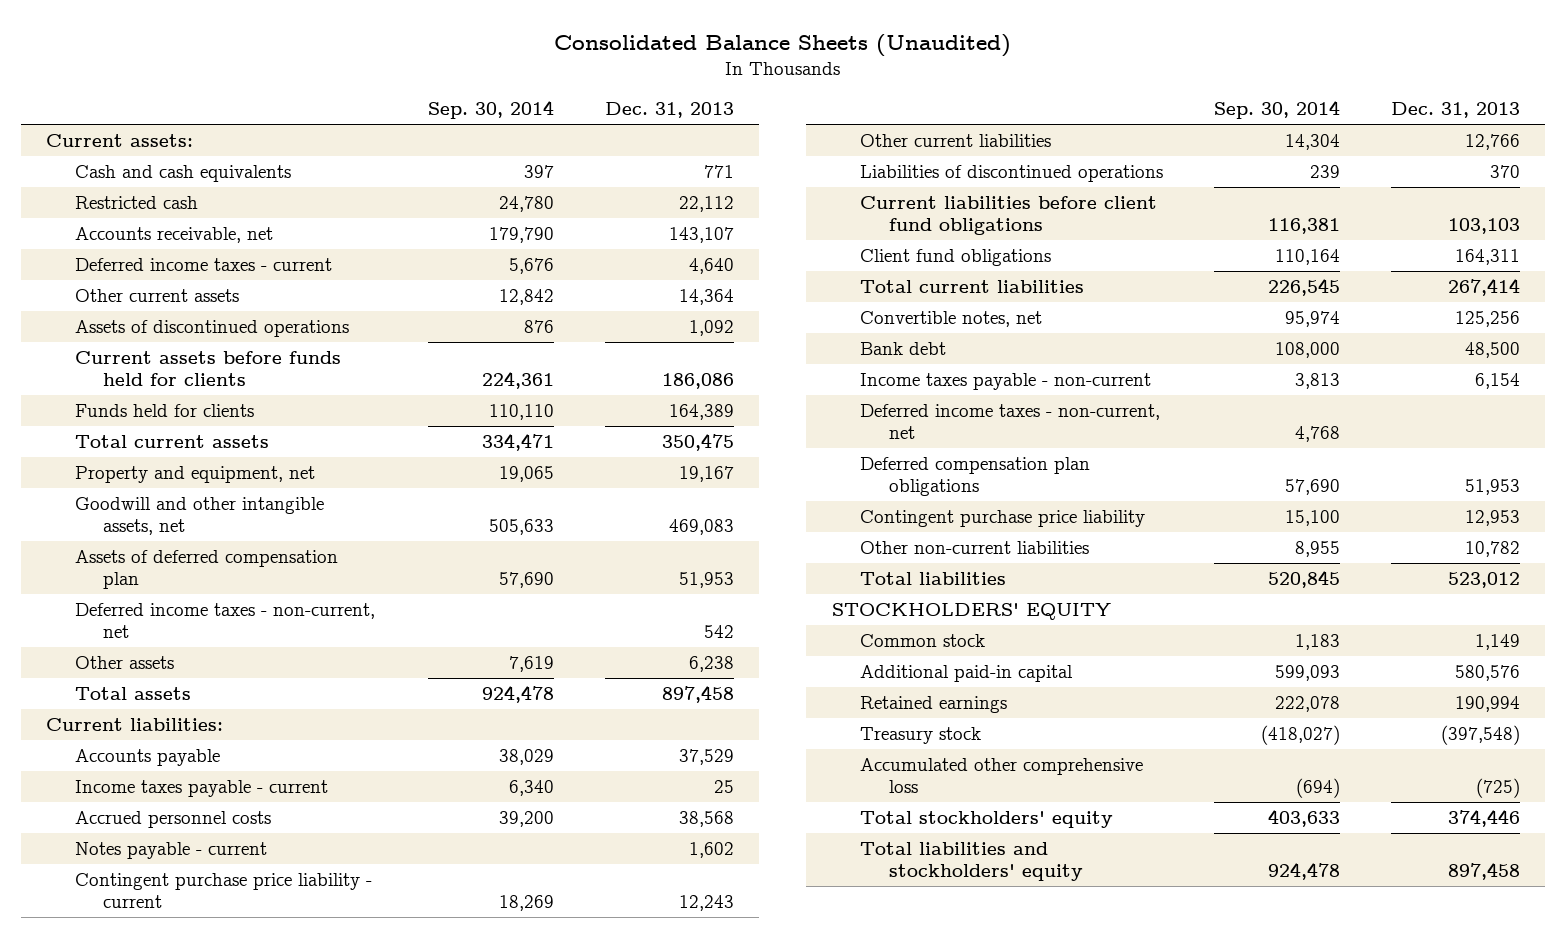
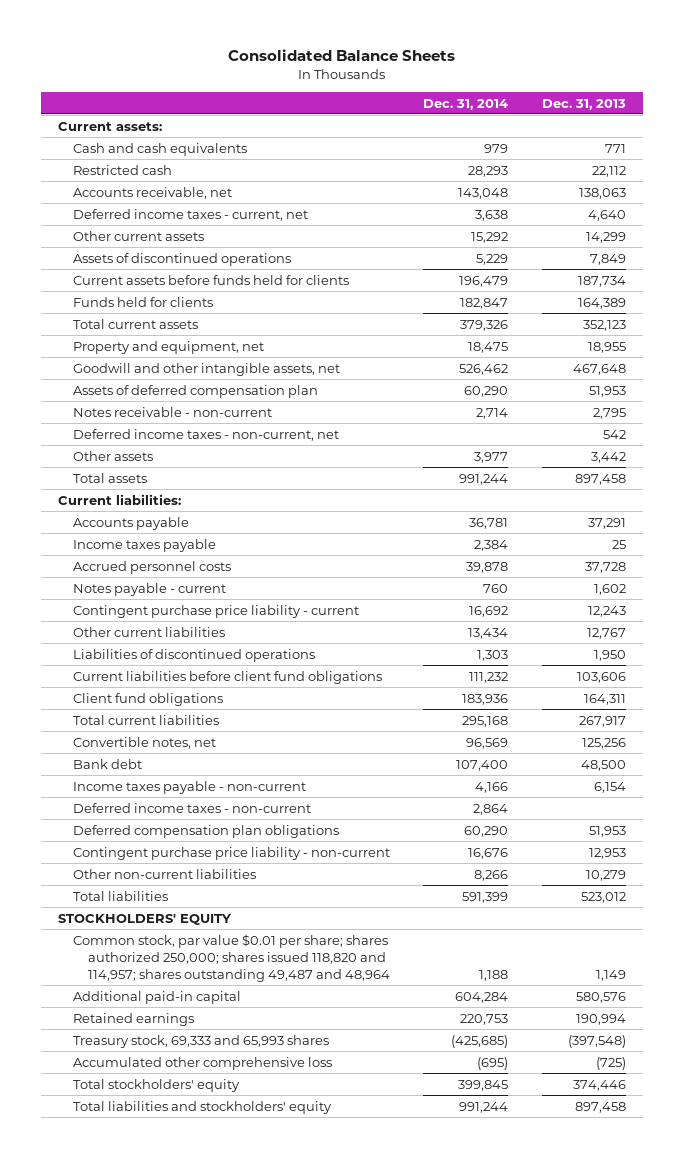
[553,33,1011,57] Consolidated Balance Sheets (Unaudited) -> [227,49,455,62] Consolidated Balance Sheets
[428,100,555,120] Sep. 30, 2014 -> none
none -> [423,98,509,110] Dec. 31, 2014
[669,226,735,243] 143,107 -> [579,187,627,199] 138,063
[74,257,332,271] Deferred income taxes - current -> [72,208,308,221] Deferred income taxes - current, net
[679,288,735,305] 14,364 -> [586,231,627,243] 14,299
[689,319,735,336] 1,092 -> [590,253,627,265] 7,849
[662,373,735,390] 186,086 -> [578,275,627,287] 187,734
[662,432,735,451] 350,475 -> [583,319,627,331] 352,123
[679,465,735,482] 19,167 -> [588,341,627,353] 18,955
[669,519,735,536] 469,083 -> [573,363,627,375] 467,648
none -> [72,406,272,417] Notes receivable - non-current
[689,655,735,672] 6,238 -> [591,451,627,463] 3,442
[679,748,735,765] 37,529 -> [588,517,627,529] 37,291
[74,779,328,797] Income taxes payable - current -> [72,538,216,552] Income taxes payable
[679,810,735,827] 38,568 -> [585,561,627,573] 37,728
[1464,133,1520,150] 12,766 -> [587,627,627,639] 12,767
[1489,164,1520,178] 370 -> [594,649,627,661] 1,950
[1447,218,1520,235] 103,103 -> [577,671,627,683] 103,606
[1447,277,1520,296] 267,414 -> [579,715,627,727] 267,917
[860,403,1161,440] Deferred income taxes - non-current, net -> [72,802,311,813] Deferred income taxes - non-current
[860,509,1146,527] Contingent purchase price liability -> [72,846,390,860] Contingent purchase price liability - non-current
[1464,540,1520,557] 10,782 -> [586,869,627,881] 10,279
[860,633,986,647] Common stock -> [72,933,390,982] Common stock, par value $0.01 per share; shares authorized 250,000; shares issued 118,820 and 114,957; shares outstanding 49,487 and 48,964
[860,726,982,744] Treasury stock -> [72,1034,329,1048] Treasury stock, 69,333 and 65,993 shares

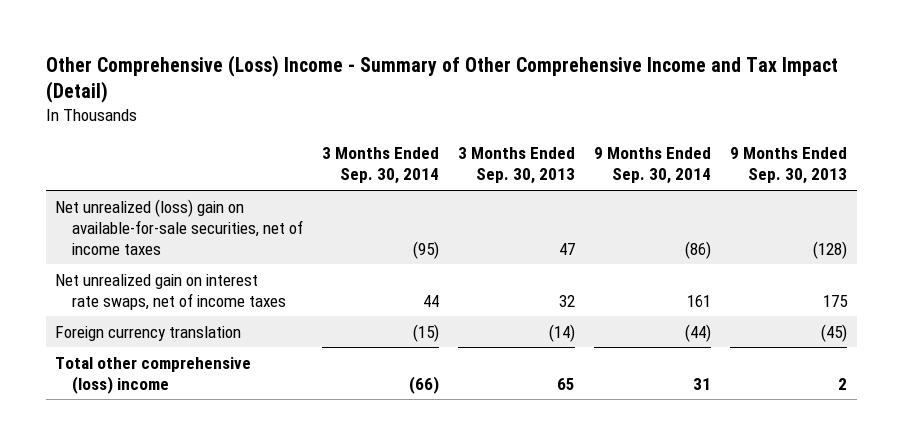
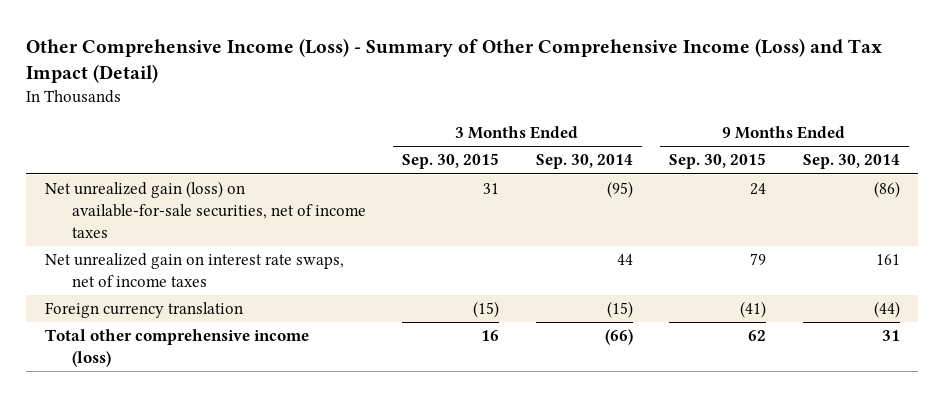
[45,55,838,104] Other Comprehensive (Loss) Income - Summary of Other Comprehensive Income and Tax Impact (Detail) -> [26,37,883,83] Other Comprehensive Income (Loss) - Summary of Other Comprehensive Income (Loss) and Tax Impact (Detail)
[458,147,576,185] 3 Months Ended Sep. 30, 2013 -> none
[730,147,848,185] 9 Months Ended Sep. 30, 2013 -> none
none -> [402,153,500,170] Sep. 30, 2015
none -> [669,153,767,170] Sep. 30, 2015
[55,198,304,255] Net unrealized (loss) gain on available-for-sale securities, net of income taxes -> [44,181,366,239] Net unrealized gain (loss) on available-for-sale securities, net of income taxes
[55,356,252,394] Total other comprehensive (loss) income -> [44,329,309,368] Total other comprehensive income (loss)

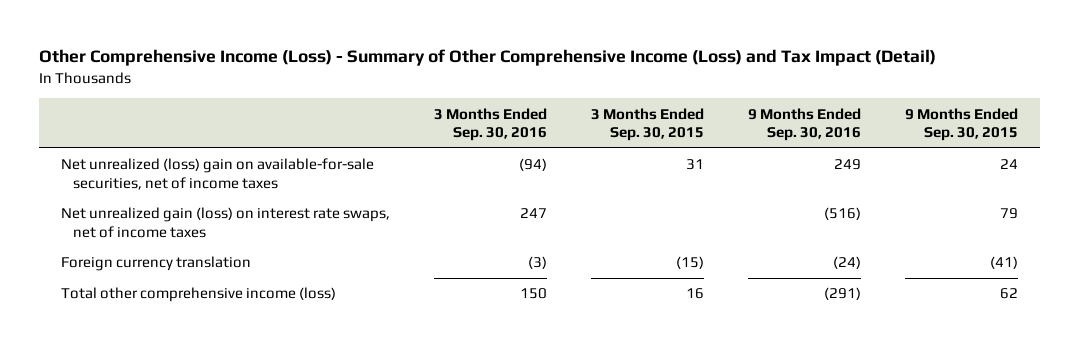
[535,154,633,170] Sep. 30, 2014 -> none
[802,154,900,170] Sep. 30, 2014 -> none
none -> [433,107,547,142] 3 Months Ended Sep. 30, 2016
none -> [747,107,861,142] 9 Months Ended Sep. 30, 2016
[44,181,366,239] Net unrealized gain (loss) on available-for-sale securities, net of income taxes -> [60,158,374,190] Net unrealized (loss) gain on available-for-sale securities, net of income taxes
[44,253,344,288] Net unrealized gain on interest rate swaps, net of income taxes -> [60,207,390,238] Net unrealized gain (loss) on interest rate swaps, net of income taxes

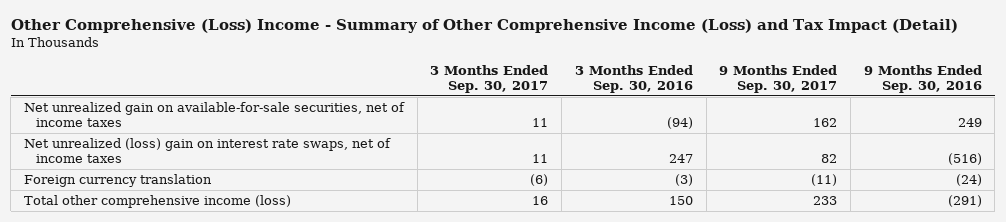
[38,49,936,67] Other Comprehensive Income (Loss) - Summary of Other Comprehensive Income (Loss) and Tax Impact (Detail) -> [10,19,958,34] Other Comprehensive (Loss) Income - Summary of Other Comprehensive Income (Loss) and Tax Impact (Detail)
[590,107,704,142] 3 Months Ended Sep. 30, 2015 -> none
[904,107,1018,142] 9 Months Ended Sep. 30, 2015 -> none
none -> [430,64,549,93] 3 Months Ended Sep. 30, 2017
none -> [719,64,838,93] 9 Months Ended Sep. 30, 2017
[60,158,374,190] Net unrealized (loss) gain on available-for-sale securities, net of income taxes -> [24,102,406,128] Net unrealized gain on available-for-sale securities, net of income taxes
[60,207,390,238] Net unrealized gain (loss) on interest rate swaps, net of income taxes -> [24,138,392,164] Net unrealized (loss) gain on interest rate swaps, net of income taxes

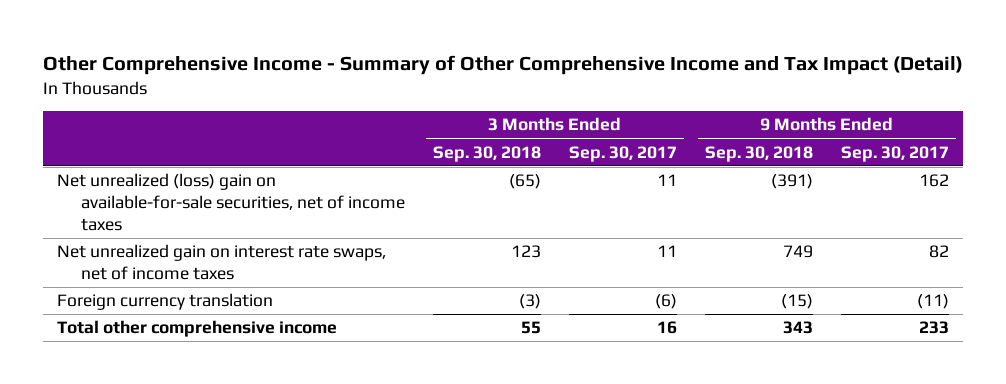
[10,19,958,34] Other Comprehensive (Loss) Income - Summary of Other Comprehensive Income (Loss) and Tax Impact (Detail) -> [42,54,963,75] Other Comprehensive Income - Summary of Other Comprehensive Income and Tax Impact (Detail)
[574,64,693,93] 3 Months Ended Sep. 30, 2016 -> none
[863,64,982,93] 9 Months Ended Sep. 30, 2016 -> none
none -> [432,145,541,162] Sep. 30, 2018
none -> [705,145,814,162] Sep. 30, 2018
[24,102,406,128] Net unrealized gain on available-for-sale securities, net of income taxes -> [56,173,405,232] Net unrealized (loss) gain on available-for-sale securities, net of income taxes
[24,138,392,164] Net unrealized (loss) gain on interest rate swaps, net of income taxes -> [56,244,386,281] Net unrealized gain on interest rate swaps, net of income taxes
[24,195,292,209] Total other comprehensive income (loss) -> [56,320,337,338] Total other comprehensive income

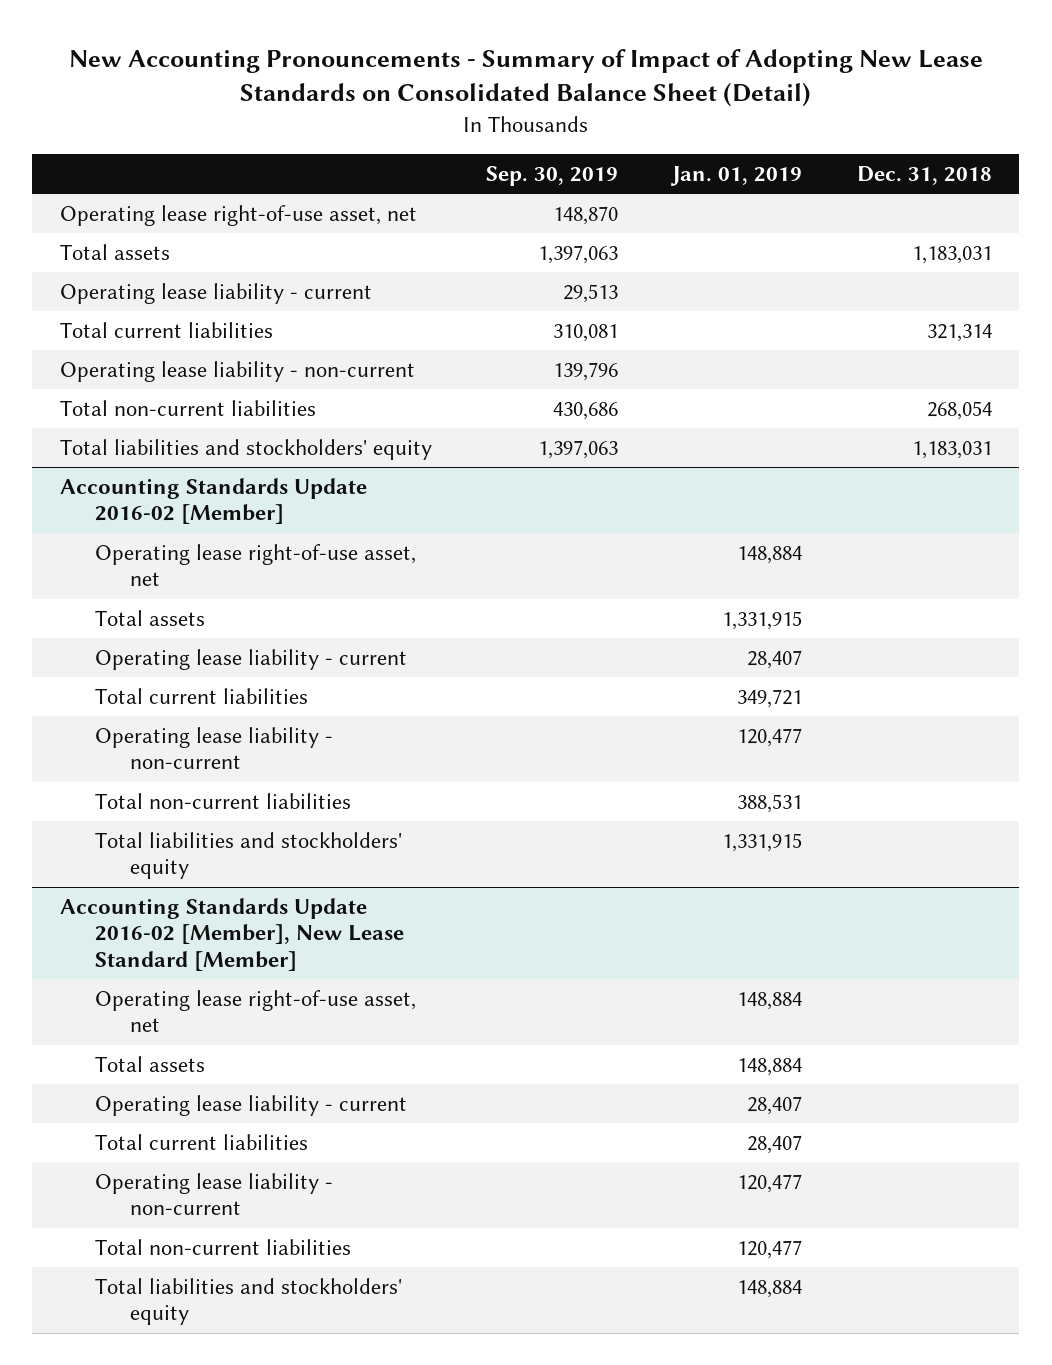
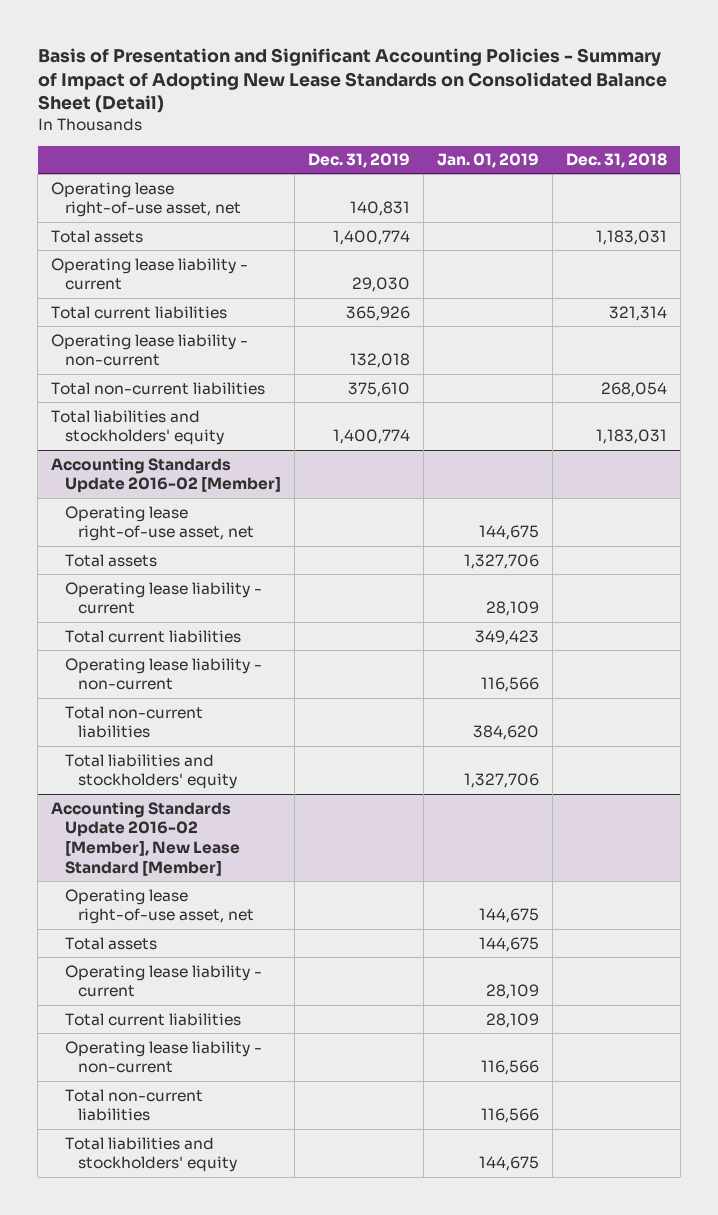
[68,48,983,108] New Accounting Pronouncements - Summary of Impact of Adopting New Lease Standards on Consolidated Balance Sheet (Detail) -> [37,47,667,114] Basis of Presentation and Significant Accounting Policies - Summary of Impact of Adopting New Lease Standards on Consolidated Balance Sheet (Detail)
[486,165,619,186] Sep. 30, 2019 -> none
none -> [307,153,410,169] Dec. 31, 2019
[737,545,803,564] 148,884 -> [478,525,539,541] 144,675
[722,610,803,630] 1,331,915 -> [463,553,539,569] 1,327,706
[747,649,803,669] 28,407 -> [485,601,539,617] 28,109
[737,688,803,708] 349,721 -> [474,629,539,645] 349,423
[737,727,803,747] 120,477 -> [480,677,539,693] 116,566
[737,793,803,813] 388,531 -> [472,725,539,741] 384,620
[722,832,803,852] 1,331,915 -> [463,773,539,789] 1,327,706
[737,991,803,1010] 148,884 -> [478,908,539,924] 144,675
[737,1057,803,1076] 148,884 -> [478,936,539,952] 144,675
[747,1095,803,1115] 28,407 -> [485,984,539,1000] 28,109
[747,1134,803,1154] 28,407 -> [485,1012,539,1028] 28,109
[737,1173,803,1193] 120,477 -> [480,1060,539,1076] 116,566
[737,1239,803,1259] 120,477 -> [480,1108,539,1124] 116,566
[737,1279,803,1298] 148,884 -> [478,1156,539,1172] 144,675

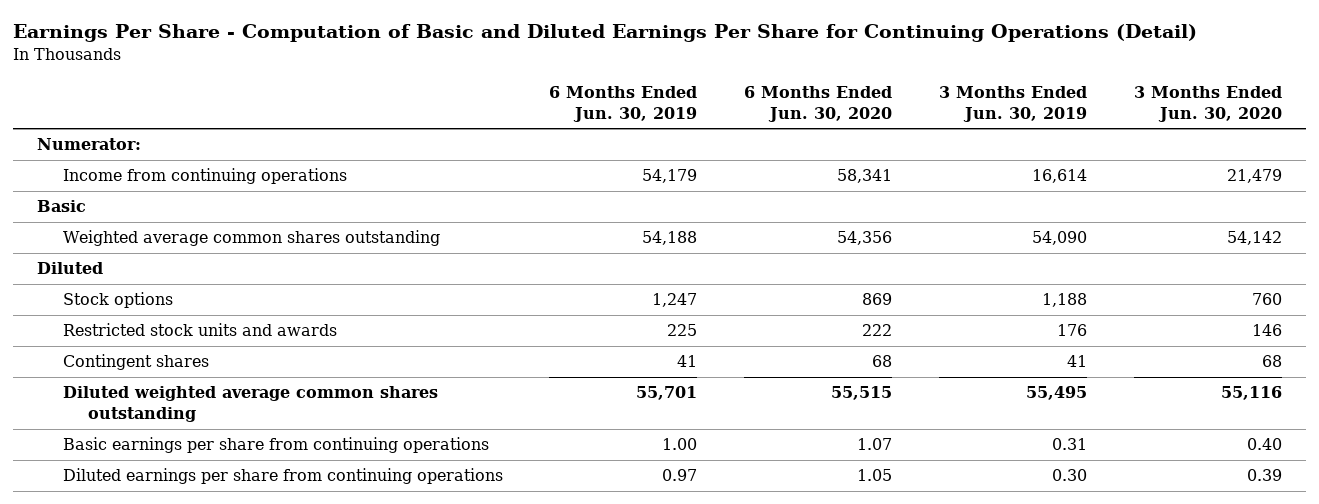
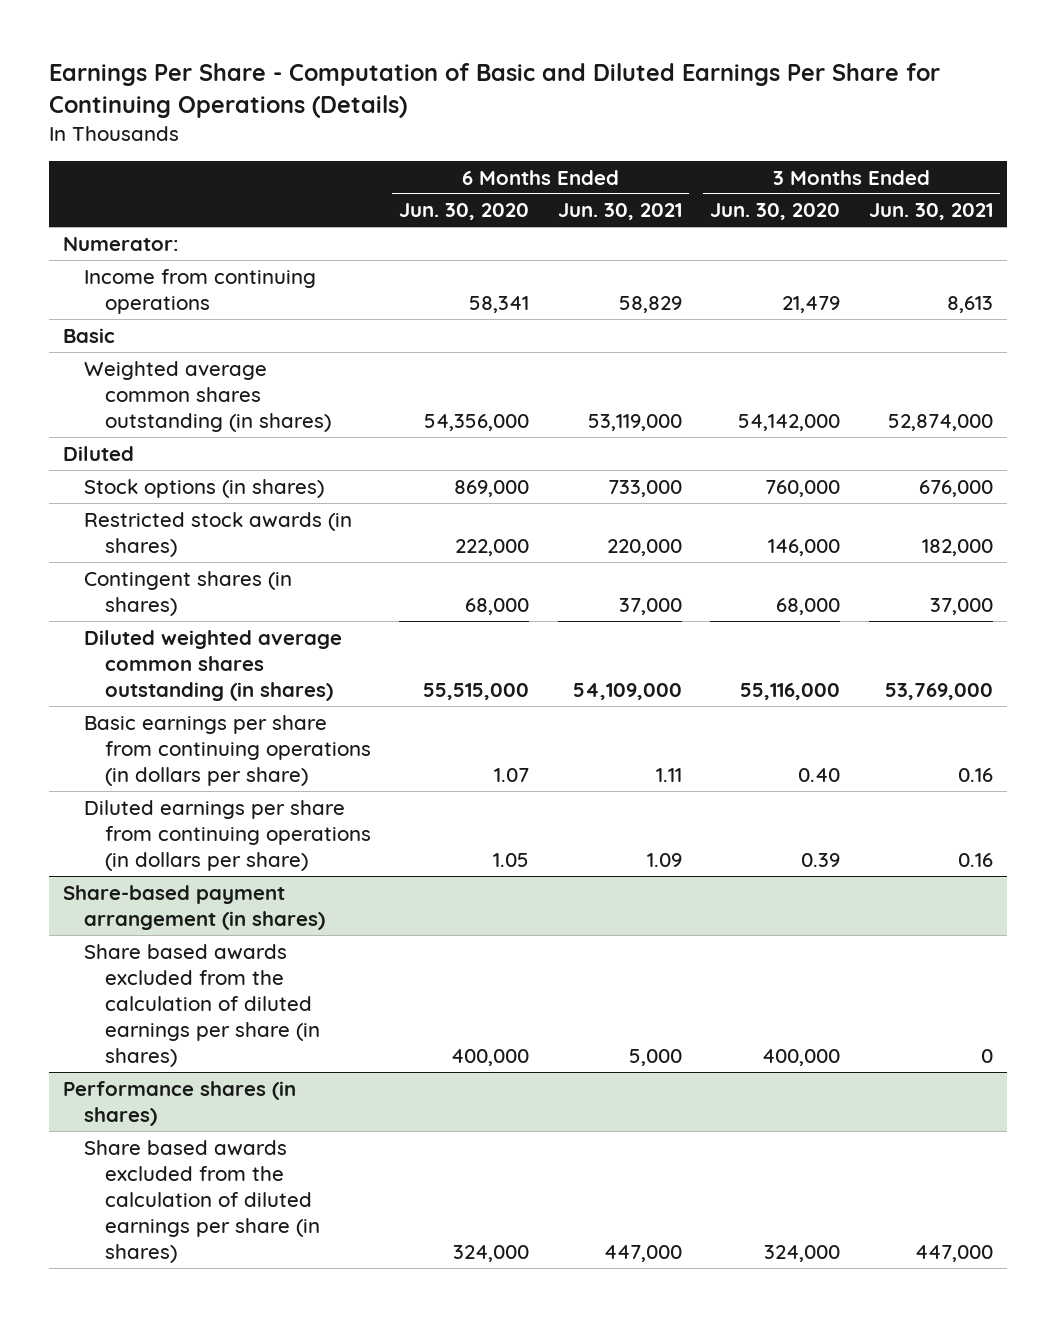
[13,24,1198,43] Earnings Per Share - Computation of Basic and Diluted Earnings Per Share for Continuing Operations (Detail) -> [49,62,941,118] Earnings Per Share - Computation of Basic and Diluted Earnings Per Share for Continuing Operations (Details)
[549,85,698,122] 6 Months Ended Jun. 30, 2019 -> none
[939,85,1088,122] 3 Months Ended Jun. 30, 2019 -> none
none -> [557,203,682,221] Jun. 30, 2021
none -> [868,203,993,221] Jun. 30, 2021
[62,230,440,247] Weighted average common shares outstanding -> [84,360,331,432] Weighted average common shares outstanding (in shares)
[837,231,893,246] 54,356 -> [424,413,530,431] 54,356,000
[1227,231,1283,246] 54,142 -> [738,413,841,431] 54,142,000
[62,323,337,337] Restricted stock units and awards -> none
[62,292,173,309] Stock options -> [84,478,325,498] Stock options (in shares)
[862,293,893,306] 869 -> [454,479,530,497] 869,000
[1252,293,1283,306] 760 -> [765,479,841,497] 760,000
none -> [84,511,353,557] Restricted stock awards (in shares)
[62,354,209,371] Contingent shares -> [84,570,293,616] Contingent shares (in shares)
[872,355,893,368] 68 -> [465,597,530,615] 68,000
[1262,355,1283,368] 68 -> [776,597,841,615] 68,000
[62,386,438,423] Diluted weighted average common shares outstanding -> [84,629,343,701] Diluted weighted average common shares outstanding (in shares)
[831,386,893,401] 55,515 -> [423,682,530,700] 55,515,000
[1221,386,1283,401] 55,116 -> [740,682,841,700] 55,116,000
[62,437,489,454] Basic earnings per share from continuing operations -> [84,714,371,786] Basic earnings per share from continuing operations (in dollars per share)
[62,468,503,485] Diluted earnings per share from continuing operations -> [84,799,371,871] Diluted earnings per share from continuing operations (in dollars per share)
none -> [63,884,326,930] Share-based payment arrangement (in shares)
none -> [84,943,320,1067] Share based awards excluded from the calculation of diluted earnings per share (in shares)
none -> [63,1080,297,1126] Performance shares (in shares)
none -> [84,1139,320,1263] Share based awards excluded from the calculation of diluted earnings per share (in shares)

